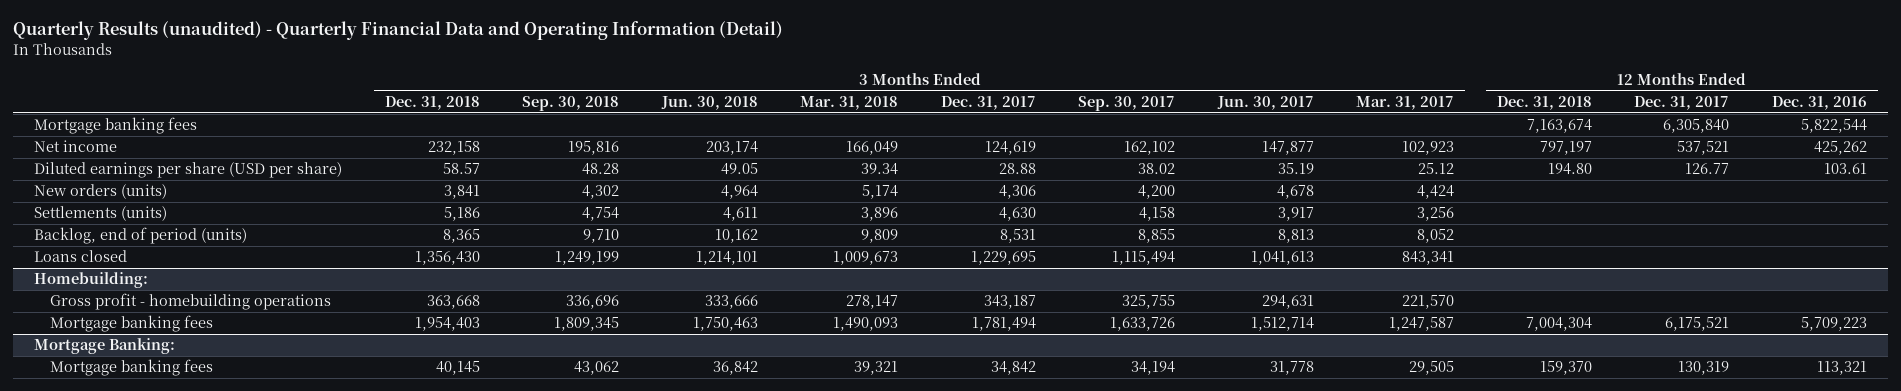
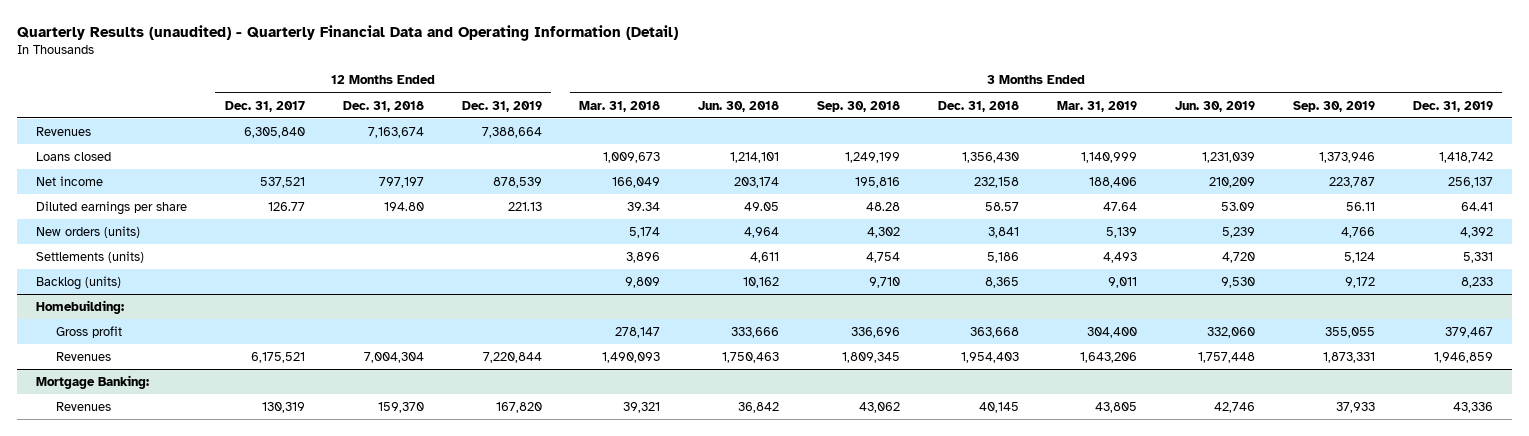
[940,95,1036,110] Dec. 31, 2017 -> none
[1078,95,1176,111] Sep. 30, 2017 -> none
[1216,95,1314,110] Jun. 30, 2017 -> none
[1356,95,1455,110] Mar. 31, 2017 -> none
[1771,95,1867,110] Dec. 31, 2016 -> none
none -> [461,100,542,112] Dec. 31, 2019
none -> [1057,100,1138,112] Mar. 31, 2019
none -> [1175,100,1256,112] Jun. 30, 2019
none -> [1293,100,1376,112] Sep. 30, 2019
none -> [1412,100,1493,112] Dec. 31, 2019
[34,117,198,135] Mortgage banking fees -> [35,126,91,136] Revenues
[34,250,128,263] Loans closed -> [35,151,111,161] Loans closed
[34,162,343,179] Diluted earnings per share (USD per share) -> [35,200,187,215] Diluted earnings per share
[34,227,248,245] Backlog, end of period (units) -> [35,275,121,290] Backlog (units)
[49,293,331,311] Gross profit - homebuilding operations -> [55,325,122,338] Gross profit
[49,315,213,333] Mortgage banking fees -> [55,351,111,361] Revenues
[49,359,213,377] Mortgage banking fees -> [55,401,111,411] Revenues

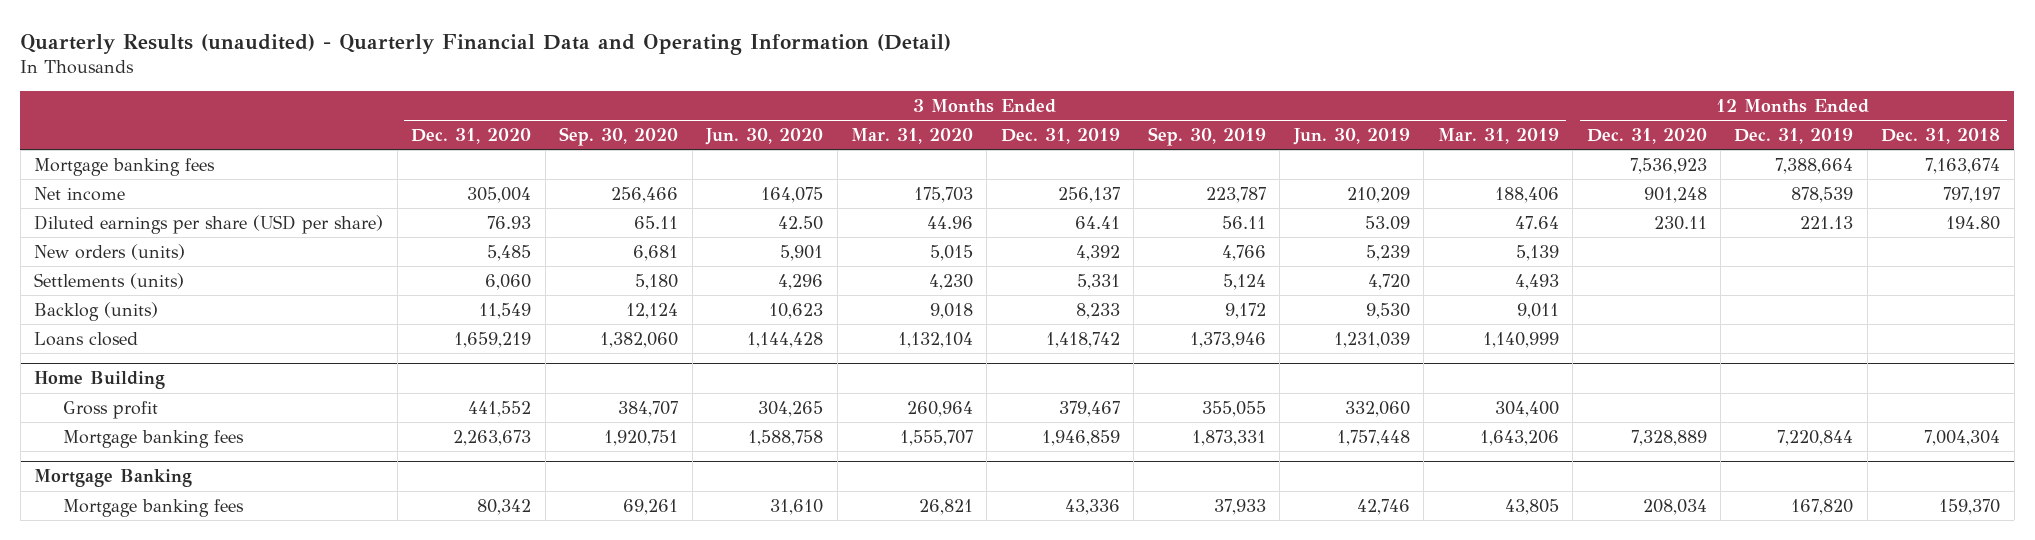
[224,100,305,112] Dec. 31, 2017 -> none
[579,100,661,112] Mar. 31, 2018 -> none
[698,100,780,112] Jun. 30, 2018 -> none
[817,100,901,112] Sep. 30, 2018 -> none
[938,100,1020,112] Dec. 31, 2018 -> none
none -> [411,127,532,144] Dec. 31, 2020
none -> [559,126,679,146] Sep. 30, 2020
none -> [705,127,824,145] Jun. 30, 2020
none -> [851,127,974,144] Mar. 31, 2020
none -> [1586,127,1707,144] Dec. 31, 2020
[35,126,91,136] Revenues -> [34,157,216,176] Mortgage banking fees
[35,200,187,215] Diluted earnings per share -> [34,214,384,234] Diluted earnings per share (USD per share)
[35,299,124,314] Homebuilding: -> none
[35,151,111,161] Loans closed -> [34,331,139,346] Loans closed
none -> [34,371,166,390] Home Building
[55,351,111,361] Revenues -> [63,429,245,448] Mortgage banking fees
[35,374,149,389] Mortgage Banking: -> [34,469,193,488] Mortgage Banking
[55,401,111,411] Revenues -> [63,498,245,517] Mortgage banking fees

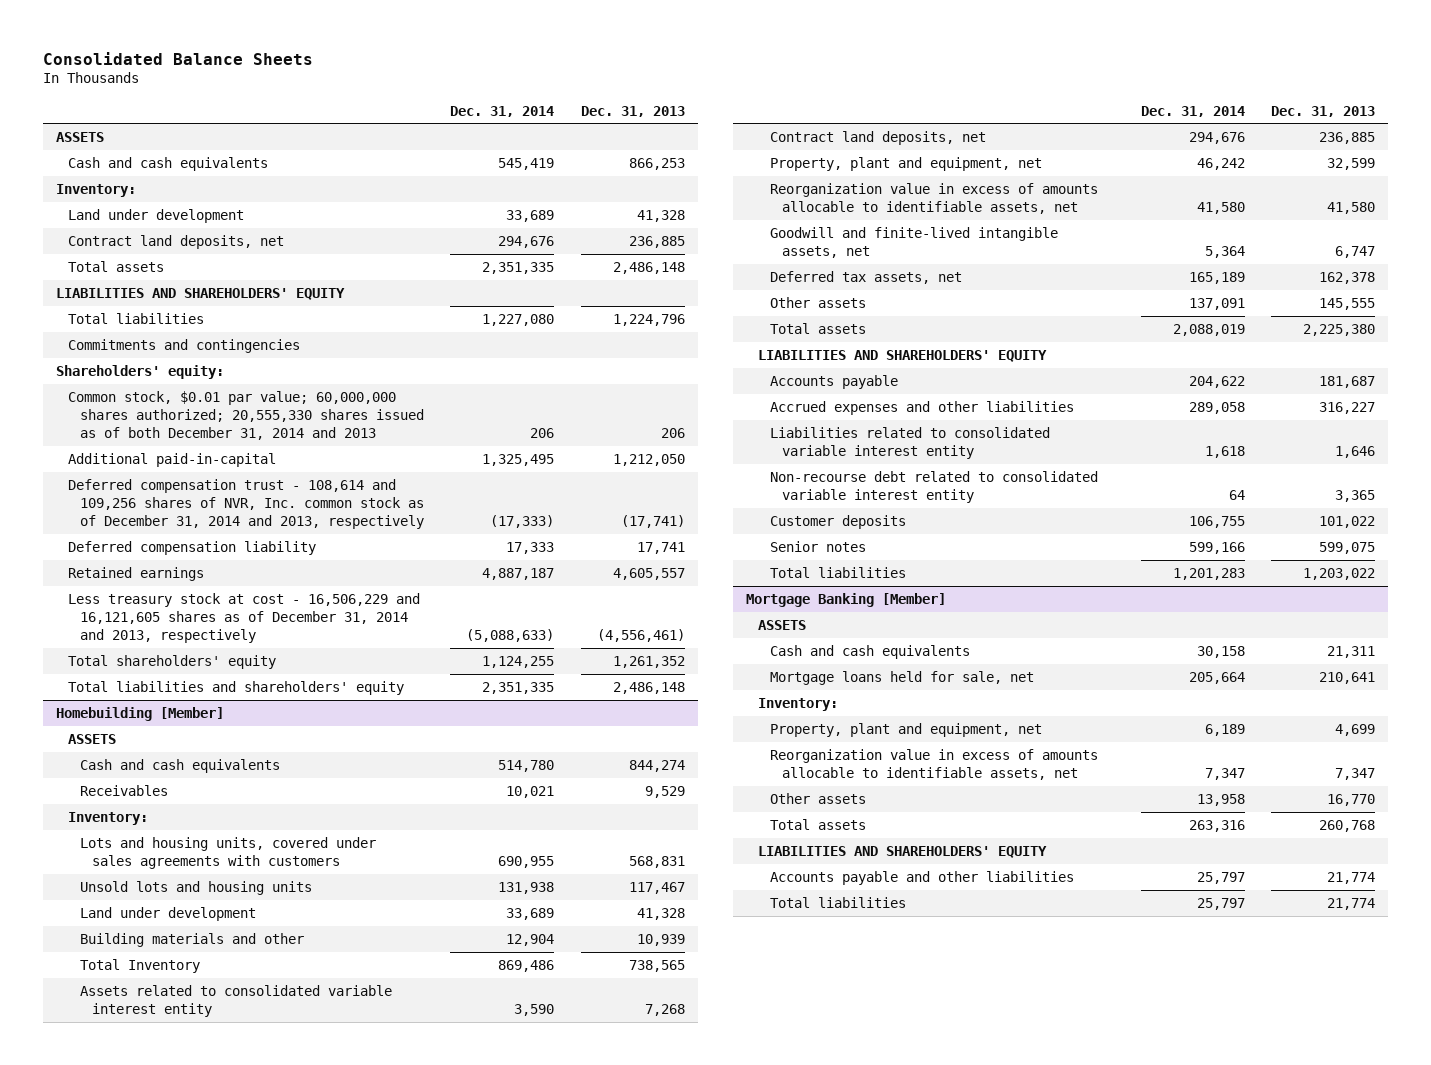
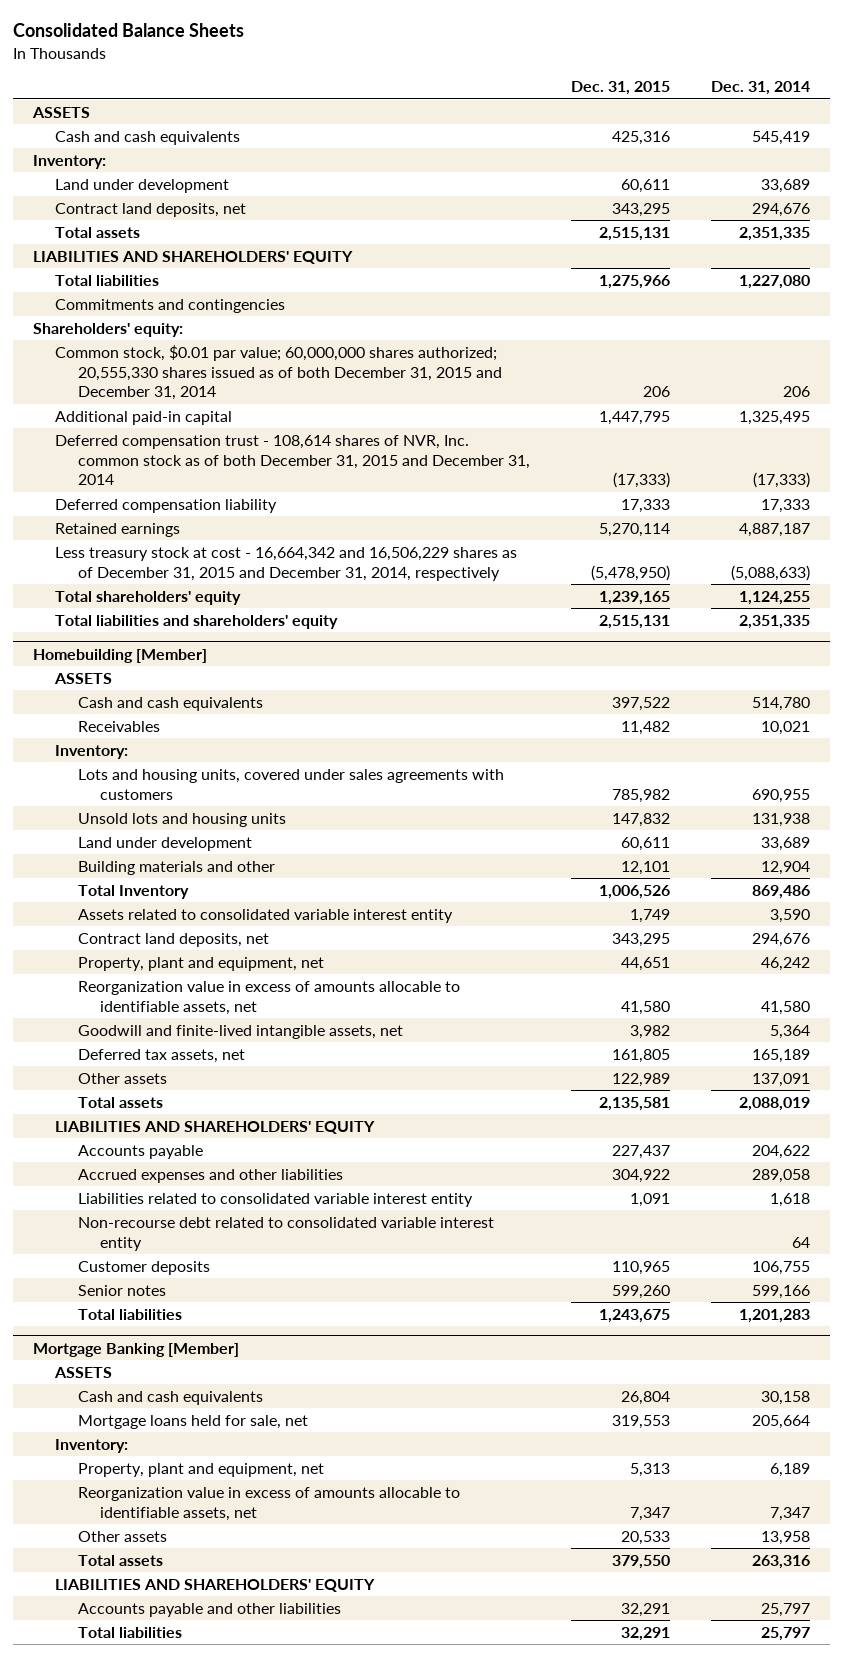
[580,105,685,117] Dec. 31, 2013 -> none
none -> [570,81,670,96] Dec. 31, 2015
[67,391,424,441] Common stock, $0.01 par value; 60,000,000 shares authorized; 20,555,330 shares issued as of both December 31, 2014 and 2013 -> [55,344,502,401] Common stock, $0.01 par value; 60,000,000 shares authorized; 20,555,330 shares issued as of both December 31, 2015 and December 31, 2014
[67,453,276,468] Additional paid-in-capital -> [55,410,233,425] Additional paid-in capital
[67,479,424,530] Deferred compensation trust - 108,614 and 109,256 shares of NVR, Inc. common stock as of December 31, 2014 and 2013, respectively -> [55,434,530,486] Deferred compensation trust - 108,614 shares of NVR, Inc. common stock as of both December 31, 2015 and December 31, 2014
[67,593,420,644] Less treasury stock at cost - 16,506,229 and 16,121,605 shares as of December 31, 2014 and 2013, respectively -> [55,546,518,581] Less treasury stock at cost - 16,664,342 and 16,506,229 shares as of December 31, 2015 and December 31, 2014, respectively

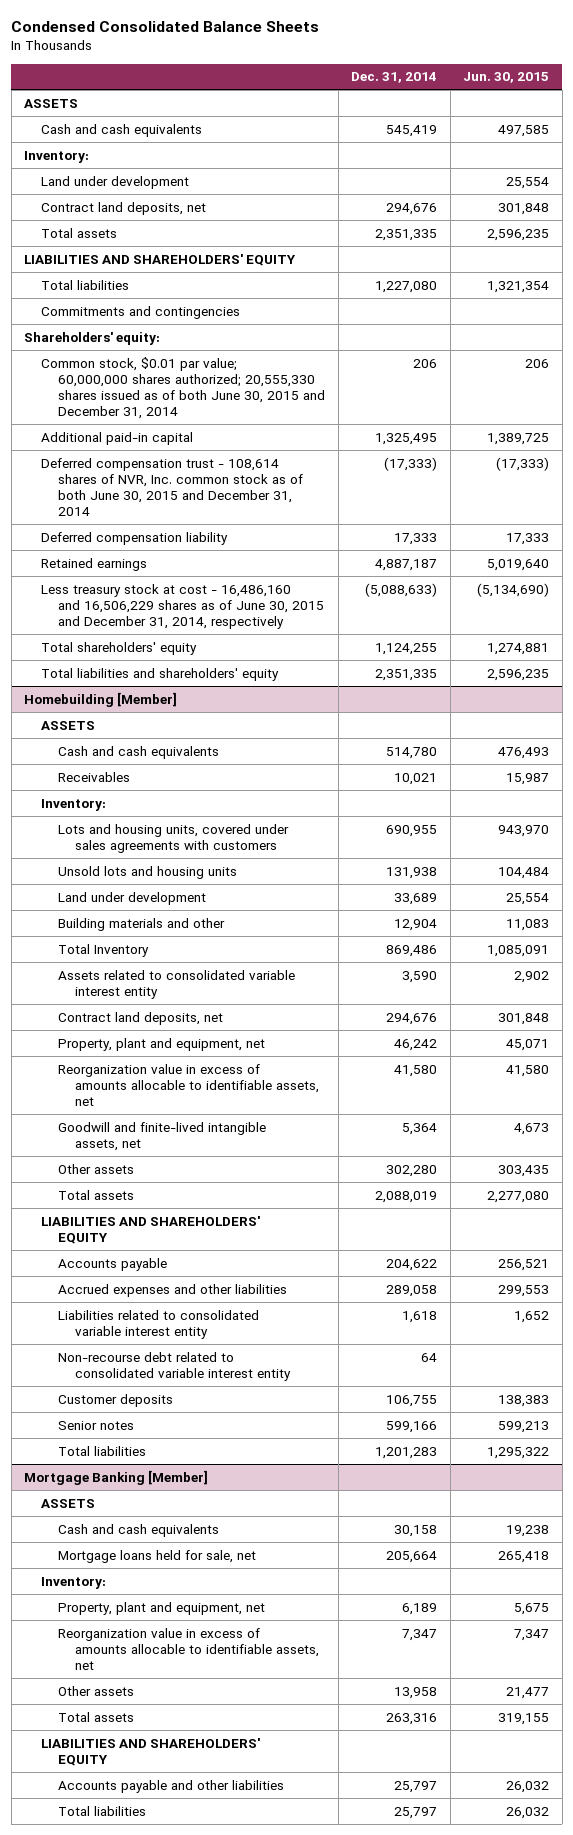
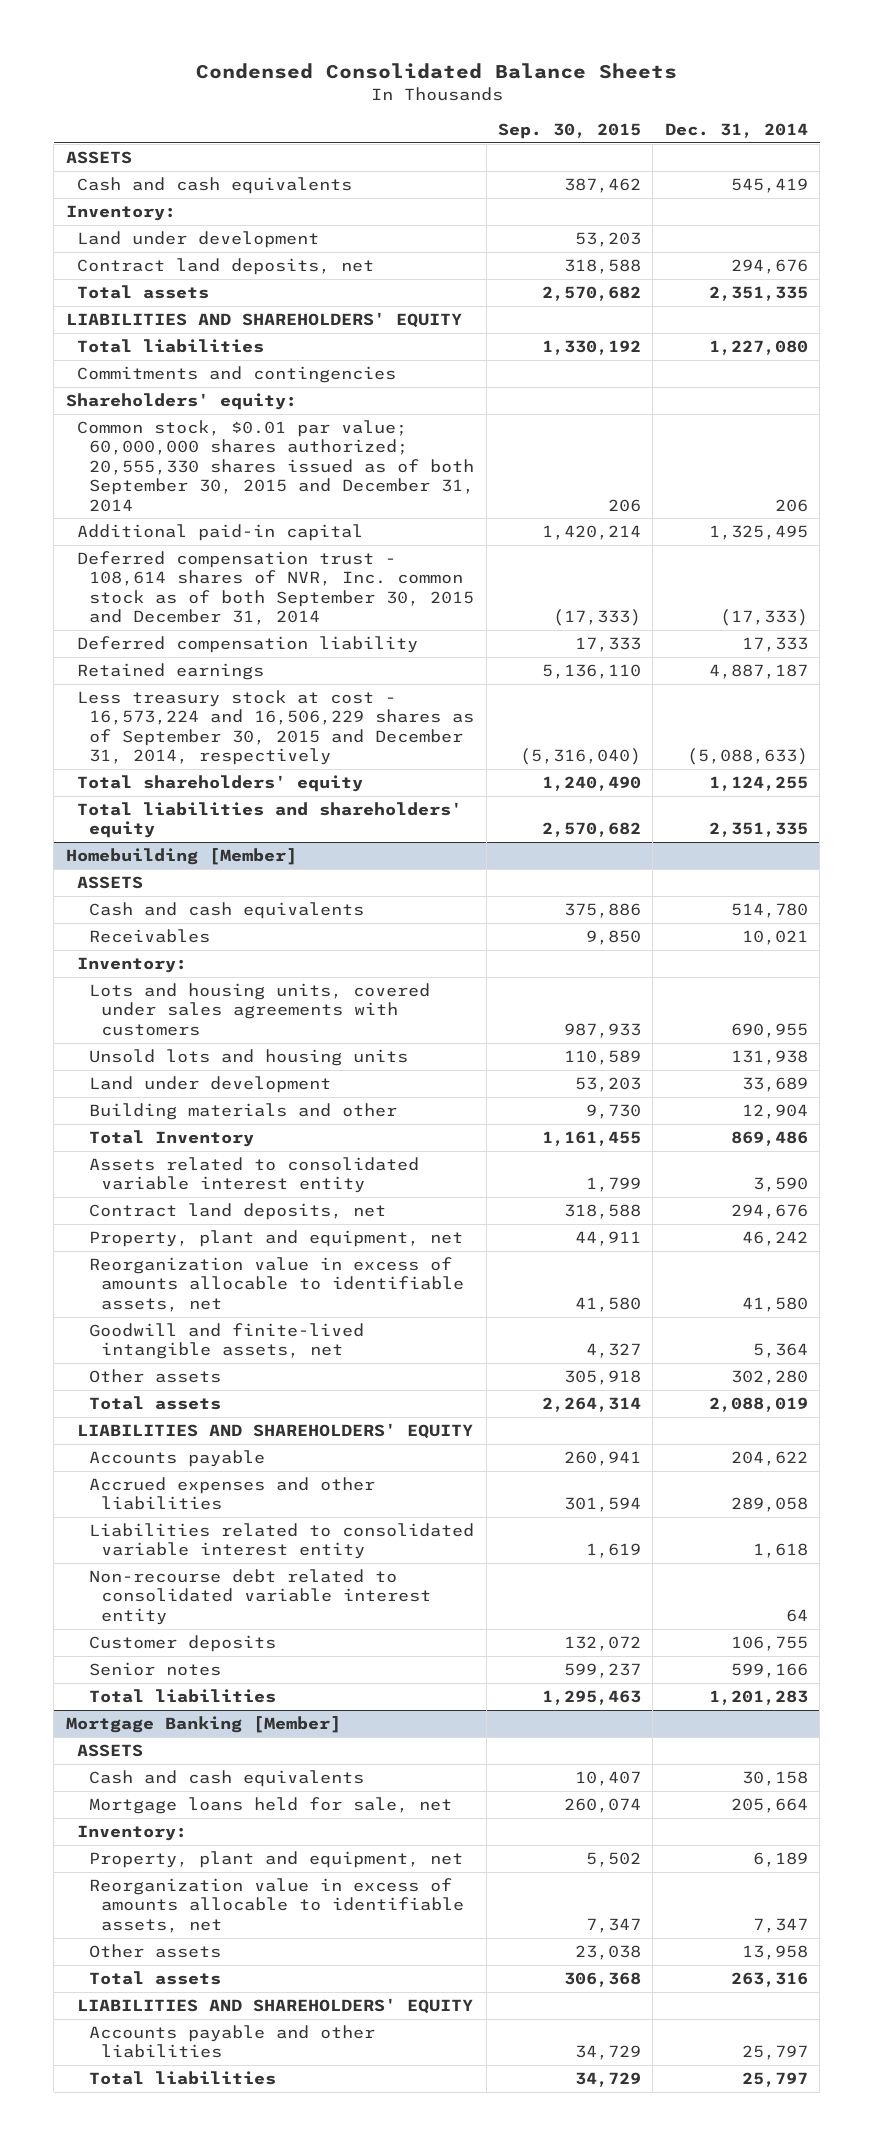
[463,72,550,84] Jun. 30, 2015 -> none
none -> [497,122,641,139] Sep. 30, 2015
[41,356,326,420] Common stock, $0.01 par value; 60,000,000 shares authorized; 20,555,330 shares issued as of both June 30, 2015 and December 31, 2014 -> [77,419,475,512] Common stock, $0.01 par value; 60,000,000 shares authorized; 20,555,330 shares issued as of both September 30, 2015 and December 31, 2014
[41,457,304,517] Deferred compensation trust - 108,614 shares of NVR, Inc. common stock as of both June 30, 2015 and December 31, 2014 -> [77,550,475,626] Deferred compensation trust - 108,614 shares of NVR, Inc. common stock as of both September 30, 2015 and December 31, 2014
[41,583,325,629] Less treasury stock at cost - 16,486,160 and 16,506,229 shares as of June 30, 2015 and December 31, 2014, respectively -> [77,689,475,766] Less treasury stock at cost - 16,573,224 and 16,506,229 shares as of September 30, 2015 and December 31, 2014, respectively

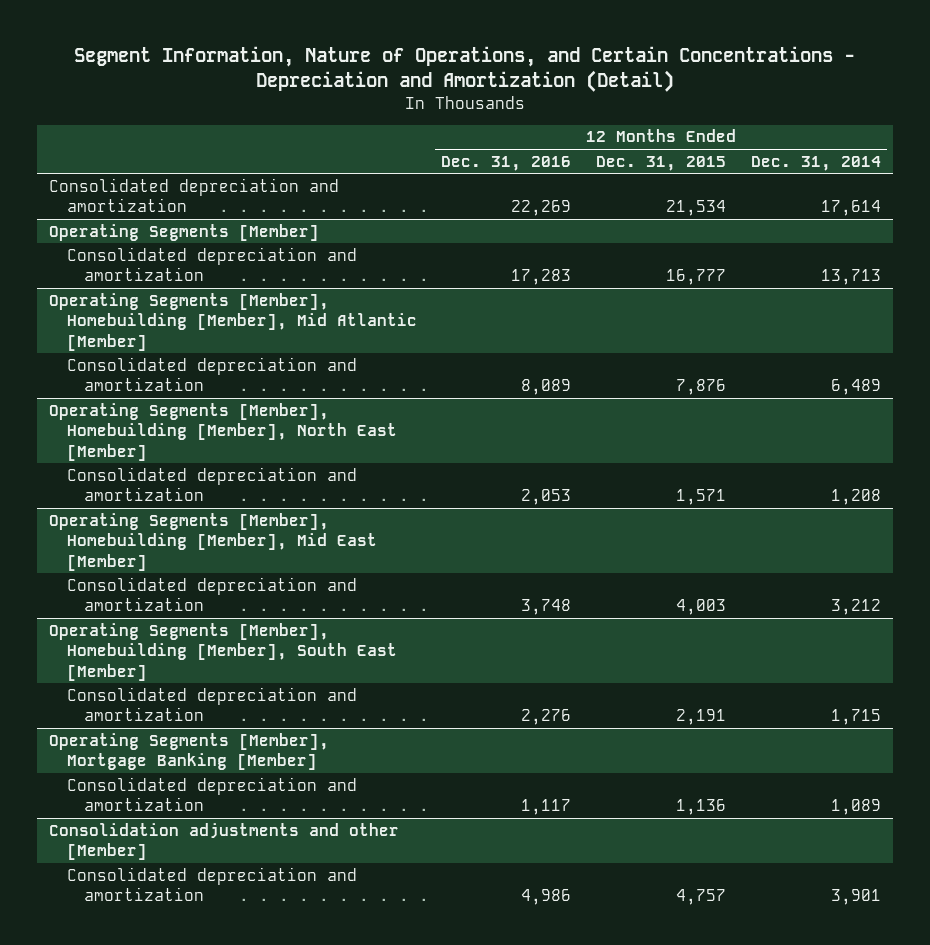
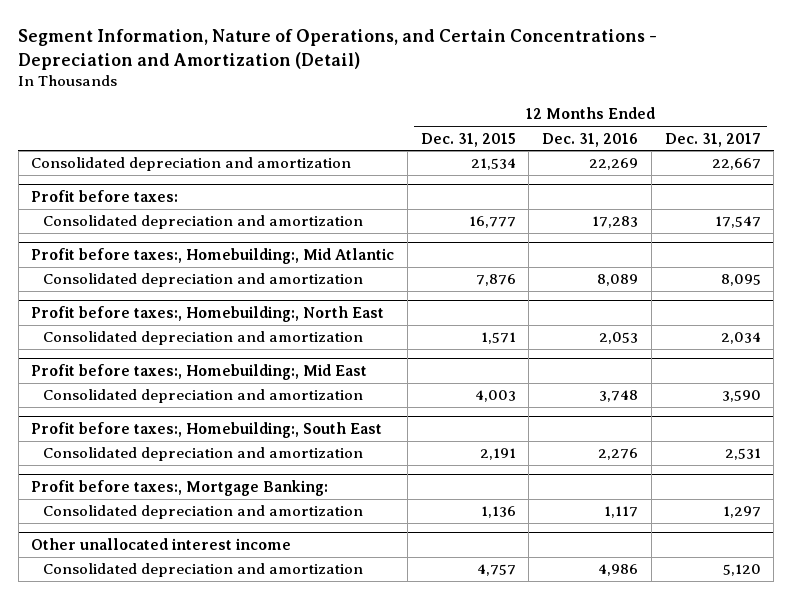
[750,155,881,171] Dec. 31, 2014 -> none
none -> [664,132,761,147] Dec. 31, 2017
[49,223,320,241] Operating Segments [Member] -> [31,190,179,203] Profit before taxes:
[49,292,417,351] Operating Segments [Member], Homebuilding [Member], Mid Atlantic [Member] -> none
none -> [31,248,395,265] Profit before taxes:, Homebuilding:, Mid Atlantic
[49,402,397,461] Operating Segments [Member], Homebuilding [Member], North East [Member] -> none
none -> [31,306,385,323] Profit before taxes:, Homebuilding:, North East
[49,512,377,571] Operating Segments [Member], Homebuilding [Member], Mid East [Member] -> none
none -> [31,364,368,381] Profit before taxes:, Homebuilding:, Mid East
[49,622,397,681] Operating Segments [Member], Homebuilding [Member], South East [Member] -> none
none -> [31,422,383,439] Profit before taxes:, Homebuilding:, South East
[49,732,330,771] Operating Segments [Member], Mortgage Banking [Member] -> none
none -> [31,480,329,497] Profit before taxes:, Mortgage Banking:
[49,822,400,861] Consolidation adjustments and other [Member] -> [31,538,292,551] Other unallocated interest income

